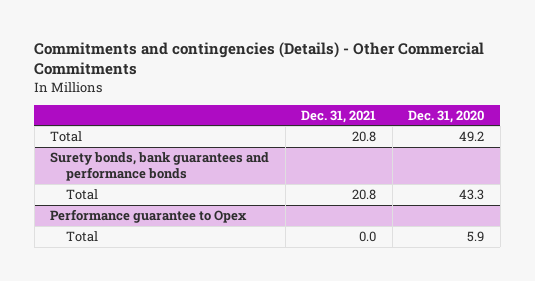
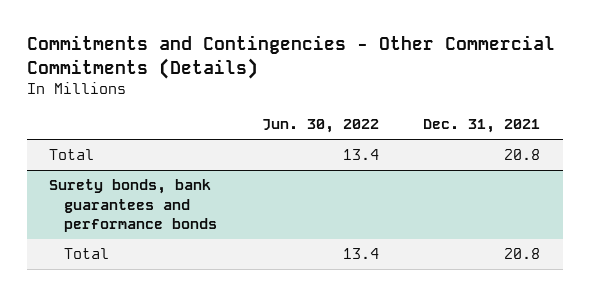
[34,42,485,76] Commitments and contingencies (Details) - Other Commercial Commitments -> [26,35,555,79] Commitments and Contingencies - Other Commercial Commitments (Details)
[408,109,485,123] Dec. 31, 2020 -> none
none -> [261,119,379,134] Jun. 30, 2022
[50,208,248,223] Performance guarantee to Opex -> none
[66,230,99,242] Total -> none

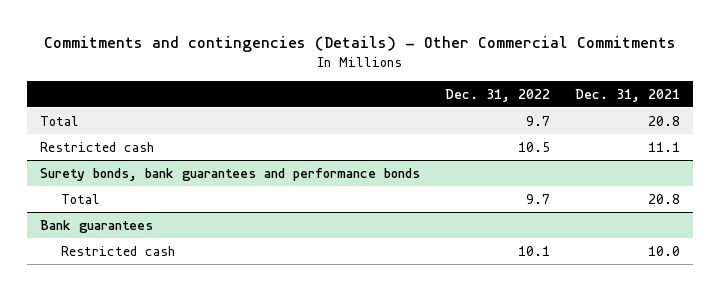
[26,35,555,79] Commitments and Contingencies - Other Commercial Commitments (Details) -> [43,36,676,53] Commitments and contingencies (Details) - Other Commercial Commitments
[261,119,379,134] Jun. 30, 2022 -> none
none -> [444,88,550,102] Dec. 31, 2022
none -> [39,141,154,152] Restricted cash
none -> [39,219,153,233] Bank guarantees
none -> [61,245,176,256] Restricted cash

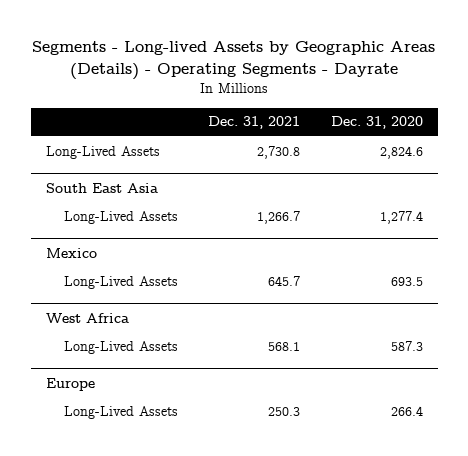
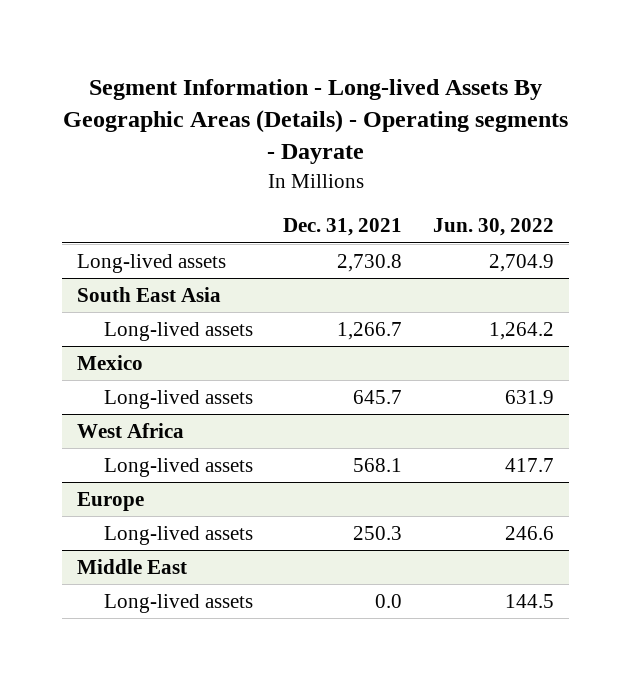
[32,41,436,81] Segments - Long-lived Assets by Geographic Areas (Details) - Operating Segments - Dayrate -> [62,78,568,165] Segment Information - Long-lived Assets By Geographic Areas (Details) - Operating segments - Dayrate
[330,116,423,130] Dec. 31, 2020 -> none
none -> [432,218,554,237] Jun. 30, 2022
[45,145,160,159] Long-Lived Assets -> [77,253,227,273] Long-lived assets
[63,210,178,224] Long-Lived Assets -> [103,321,253,341] Long-lived assets
[63,275,178,289] Long-Lived Assets -> [103,389,253,409] Long-lived assets
[63,340,178,354] Long-Lived Assets -> [103,457,253,477] Long-lived assets
[63,405,178,419] Long-Lived Assets -> [103,525,253,545] Long-lived assets
none -> [77,558,188,574] Middle East
none -> [103,593,253,613] Long-lived assets

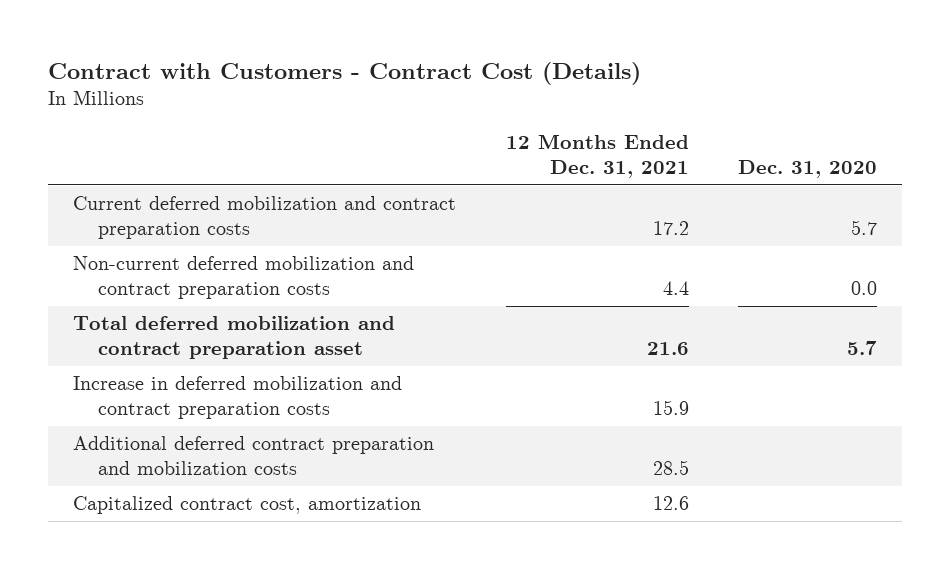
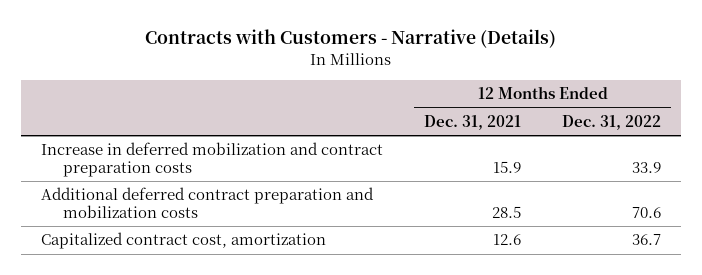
[47,61,641,85] Contract with Customers - Contract Cost (Details) -> [145,29,557,49] Contracts with Customers - Narrative (Details)
[738,159,878,178] Dec. 31, 2020 -> none
none -> [561,114,661,130] Dec. 31, 2022
[72,196,456,239] Current deferred mobilization and contract preparation costs -> none
[72,256,414,299] Non-current deferred mobilization and contract preparation costs -> none
[72,316,395,359] Total deferred mobilization and contract preparation asset -> none

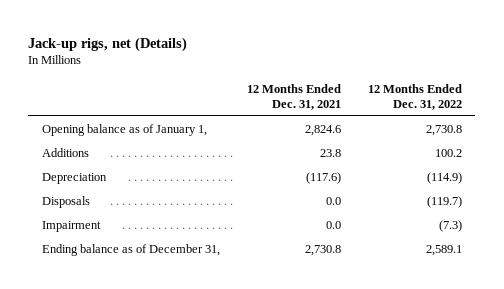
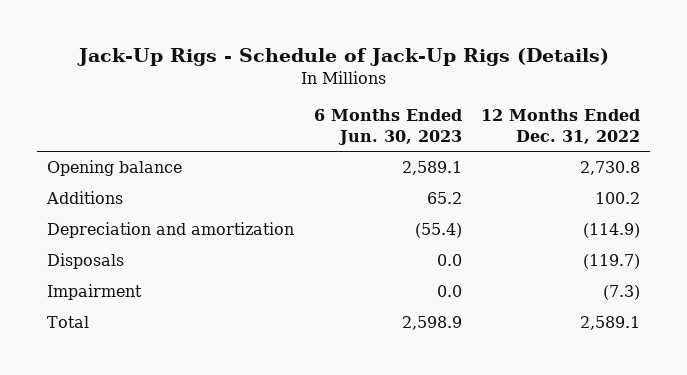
[28,36,188,52] Jack-up rigs, net (Details) -> [76,48,609,67] Jack-Up Rigs - Schedule of Jack-Up Rigs (Details)
[246,83,341,111] 12 Months Ended Dec. 31, 2021 -> none
none -> [313,109,462,145] 6 Months Ended Jun. 30, 2023
[41,124,207,137] Opening balance as of January 1, -> [47,160,183,177] Opening balance
[41,173,107,185] Depreciation -> [47,222,295,239] Depreciation and amortization
[41,244,220,257] Ending balance as of December 31, -> [47,316,90,329] Total

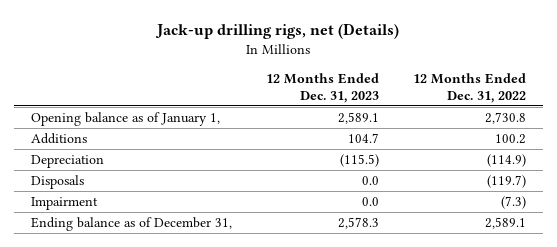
[76,48,609,67] Jack-Up Rigs - Schedule of Jack-Up Rigs (Details) -> [155,23,400,40] Jack-up drilling rigs, net (Details)
[313,109,462,145] 6 Months Ended Jun. 30, 2023 -> none
none -> [265,72,379,103] 12 Months Ended Dec. 31, 2023
[47,160,183,177] Opening balance -> [30,111,220,126] Opening balance as of January 1,
[47,222,295,239] Depreciation and amortization -> [30,154,104,168] Depreciation
[47,316,90,329] Total -> [30,216,232,231] Ending balance as of December 31,

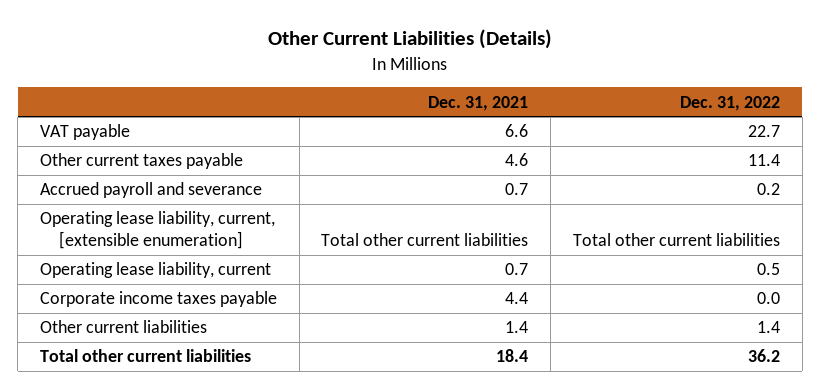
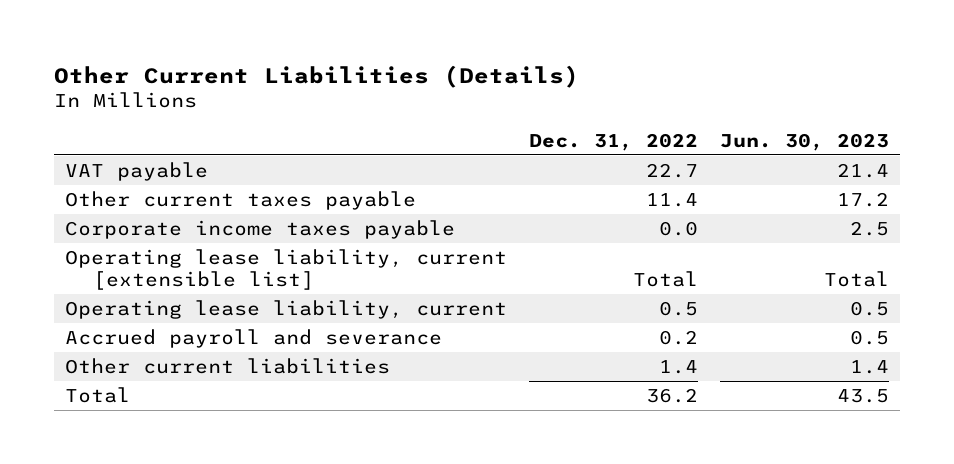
[428,95,529,111] Dec. 31, 2021 -> none
none -> [719,132,889,151] Jun. 30, 2023
[39,211,275,250] Operating lease liability, current, [extensible enumeration] -> none
none -> [64,248,507,291] Operating lease liability, current [extensible list]
[39,262,271,279] Operating lease liability, current -> [64,299,507,319] Operating lease liability, current
[39,182,262,199] Accrued payroll and severance -> [64,328,442,348] Accrued payroll and severance
[39,349,251,363] Total other current liabilities -> [64,386,130,403] Total

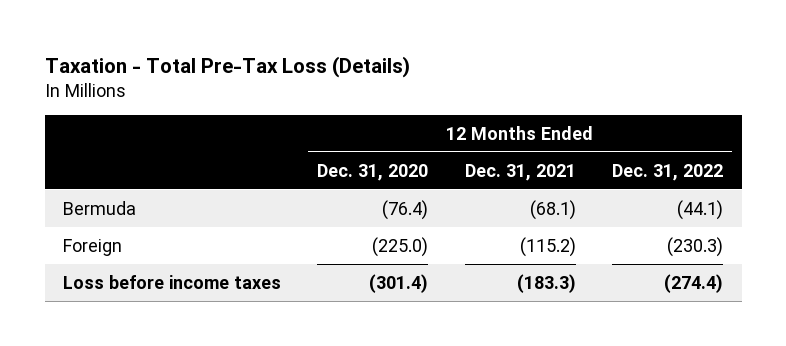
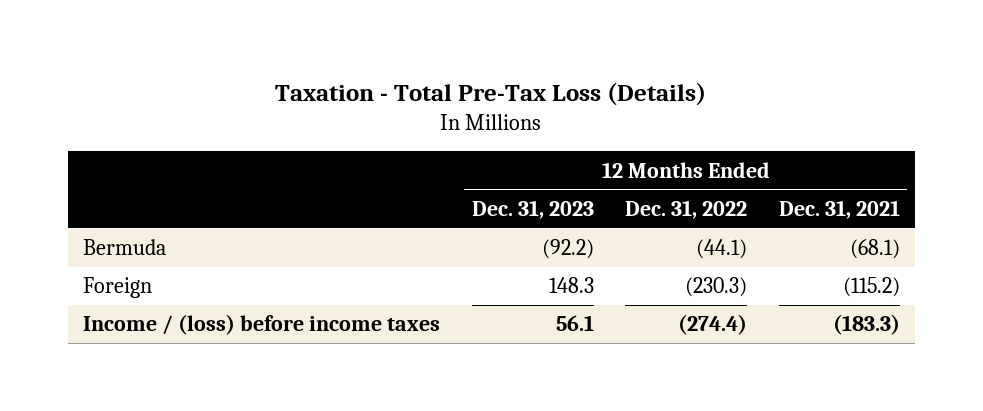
[317,163,429,181] Dec. 31, 2020 -> none
none -> [471,199,594,219] Dec. 31, 2023
[62,274,281,289] Loss before income taxes -> [83,314,441,336] Income / (loss) before income taxes

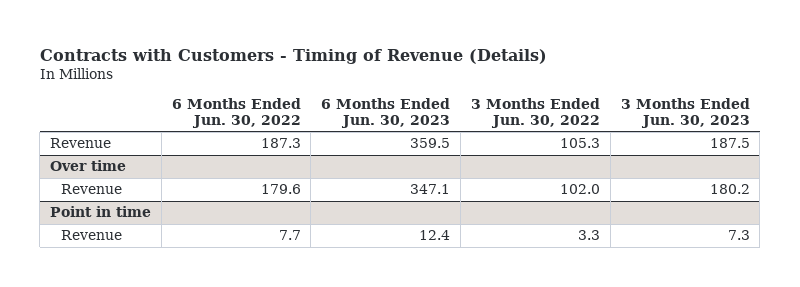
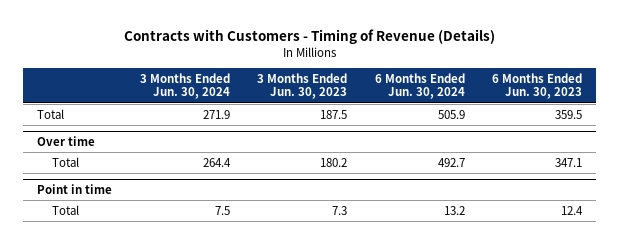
[171,97,301,129] 6 Months Ended Jun. 30, 2022 -> none
[470,97,600,129] 3 Months Ended Jun. 30, 2022 -> none
none -> [139,72,230,100] 3 Months Ended Jun. 30, 2024
none -> [374,72,465,100] 6 Months Ended Jun. 30, 2024
[50,138,112,149] Revenue -> [37,108,65,119] Total
[60,184,122,195] Revenue -> [51,156,79,167] Total
[60,230,122,241] Revenue -> [51,204,79,215] Total

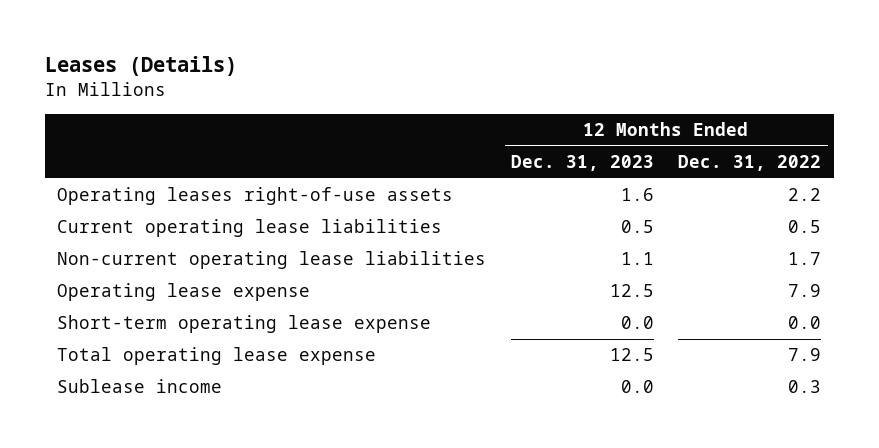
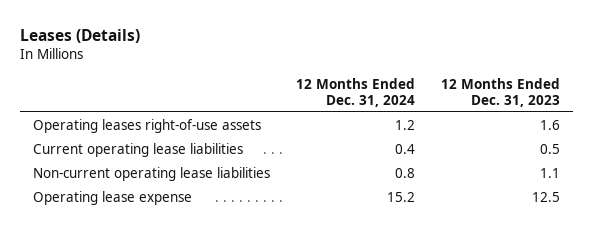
[678,155,822,172] Dec. 31, 2022 -> none
none -> [296,77,416,107] 12 Months Ended Dec. 31, 2024
[57,315,432,334] Short-term operating lease expense -> none
[57,347,377,366] Total operating lease expense -> none
[57,379,223,394] Sublease income -> none

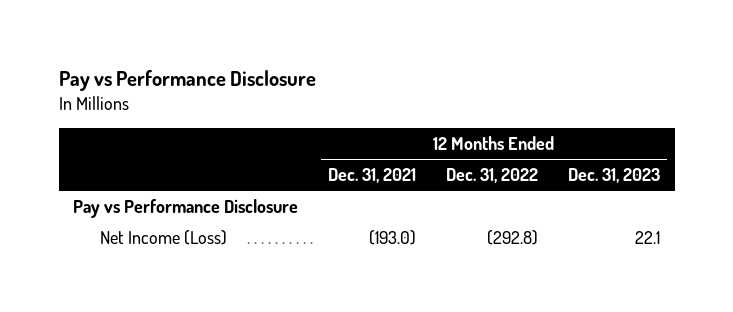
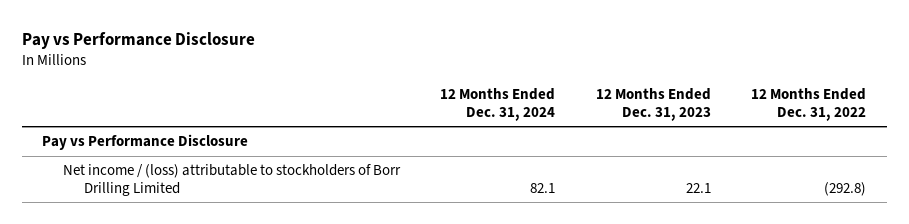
[328,168,417,184] Dec. 31, 2021 -> none
none -> [440,88,556,121] 12 Months Ended Dec. 31, 2024
[99,229,227,245] Net Income (Loss) -> [63,164,402,196] Net income / (loss) attributable to stockholders of Borr Drilling Limited

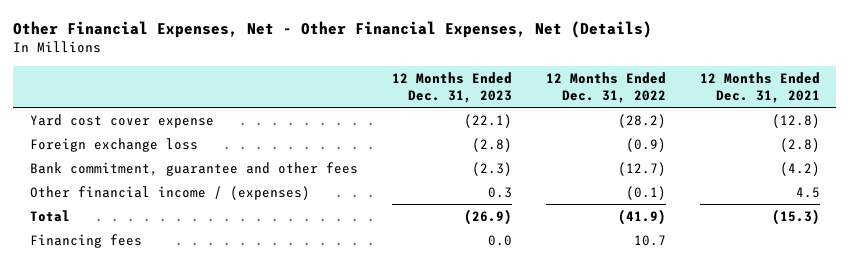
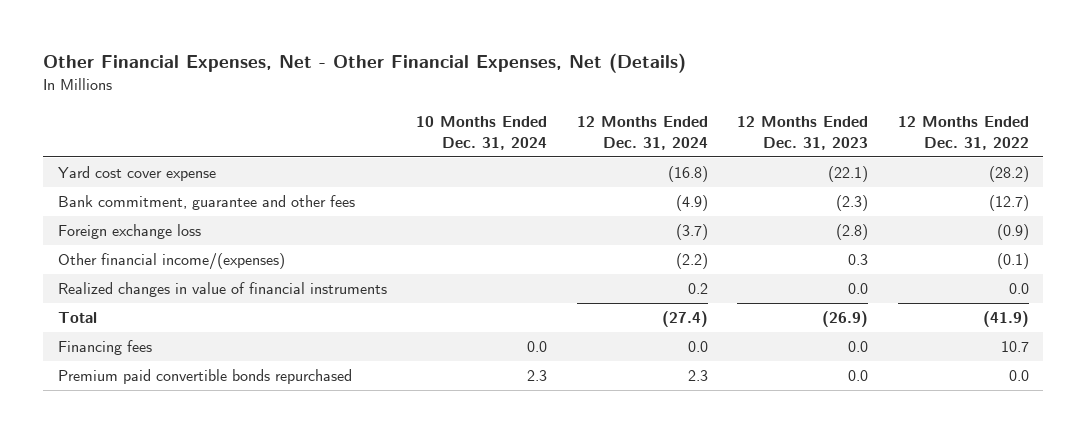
[699,71,820,104] 12 Months Ended Dec. 31, 2021 -> none
none -> [416,115,548,150] 10 Months Ended Dec. 31, 2024
none -> [576,115,708,150] 12 Months Ended Dec. 31, 2024
[29,137,198,152] Foreign exchange loss -> [57,224,201,240] Foreign exchange loss
[29,185,310,200] Other financial income / (expenses) -> [57,253,285,271] Other financial income/(expenses)
none -> [57,282,387,298] Realized changes in value of financial instruments
none -> [57,369,352,385] Premium paid convertible bonds repurchased

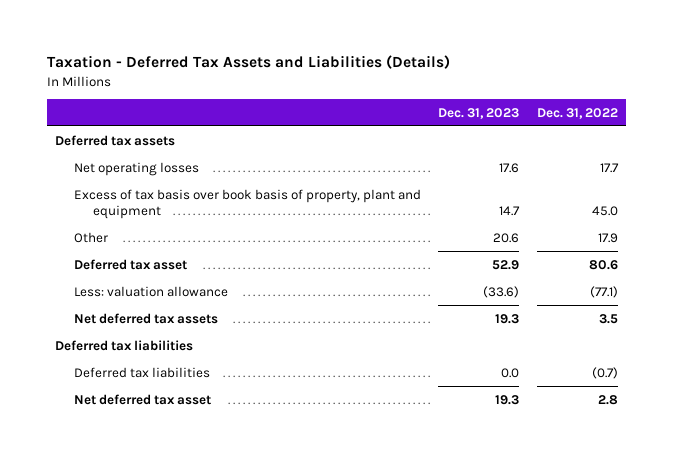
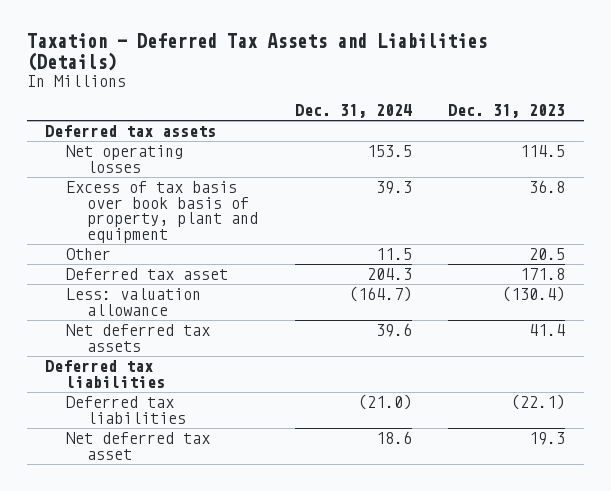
[536,107,618,119] Dec. 31, 2022 -> none
none -> [294,104,412,119] Dec. 31, 2024
[499,162,520,173] 17.6 -> [520,145,566,158] 114.5
[499,206,521,217] 14.7 -> [529,180,566,194] 36.8
[493,232,520,243] 20.6 -> [529,248,566,261] 20.5
[492,259,520,270] 52.9 -> [520,268,566,281] 171.8
[483,285,520,298] (33.6) -> [502,286,566,303] (130.4)
[495,313,520,324] 19.3 -> [529,324,566,337] 41.4
[501,367,520,378] 0.0 -> [511,394,566,411] (22.1)

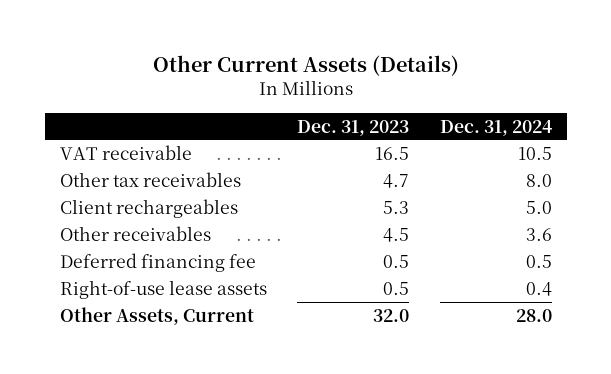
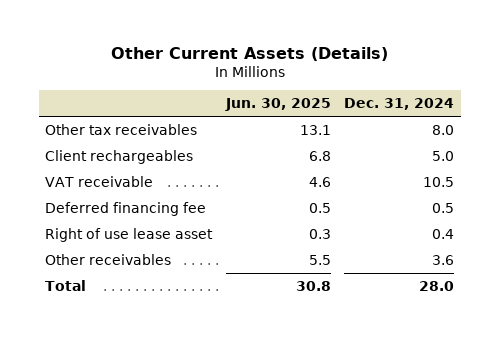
[297,119,410,136] Dec. 31, 2023 -> none
none -> [224,98,331,112] Jun. 30, 2025
[59,144,192,160] VAT receivable -> [45,175,154,187] VAT receivable
[59,279,267,299] Right-of-use lease assets -> [45,227,214,242] Right of use lease asset
[59,225,211,241] Other receivables -> [45,253,172,265] Other receivables
[59,306,254,325] Other Assets, Current -> [45,279,87,291] Total

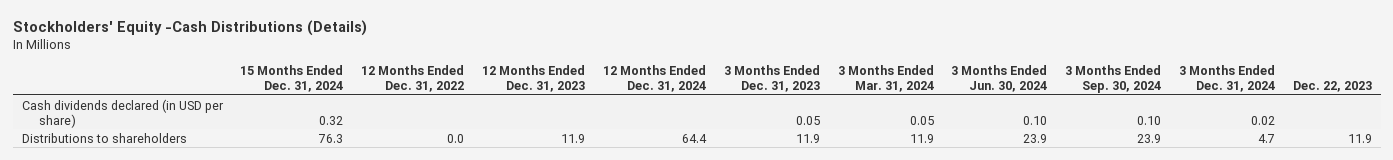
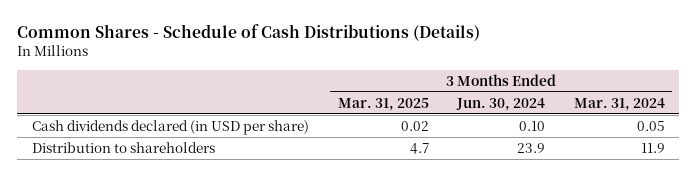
[12,19,367,36] Stockholders' Equity -Cash Distributions (Details) -> [17,24,481,42] Common Shares - Schedule of Cash Distributions (Details)
[240,64,344,92] 15 Months Ended Dec. 31, 2024 -> none
[361,64,465,92] 12 Months Ended Dec. 31, 2022 -> none
[482,64,586,92] 12 Months Ended Dec. 31, 2023 -> none
[602,64,706,92] 12 Months Ended Dec. 31, 2024 -> none
[723,64,820,92] 3 Months Ended Dec. 31, 2023 -> none
[1065,64,1162,93] 3 Months Ended Sep. 30, 2024 -> none
[1178,64,1275,92] 3 Months Ended Dec. 31, 2024 -> none
[1292,80,1372,92] Dec. 22, 2023 -> none
none -> [337,97,429,111] Mar. 31, 2025
[21,132,187,143] Distributions to shareholders -> [31,141,215,153] Distribution to shareholders

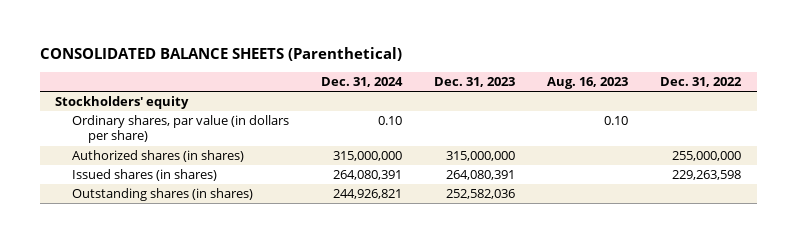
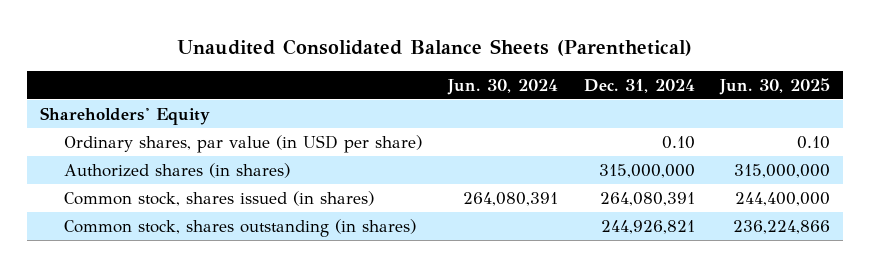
[39,47,402,62] CONSOLIDATED BALANCE SHEETS (Parenthetical) -> [177,39,693,57] Unaudited Consolidated Balance Sheets (Parenthetical)
[433,77,515,88] Dec. 31, 2023 -> none
[546,77,628,90] Aug. 16, 2023 -> none
[659,77,742,88] Dec. 31, 2022 -> none
none -> [446,79,558,96] Jun. 30, 2024
none -> [719,78,831,96] Jun. 30, 2025
[55,96,190,110] Stockholders' equity -> [40,106,211,125] Shareholders' Equity
[71,115,289,144] Ordinary shares, par value (in dollars per share) -> [64,134,423,153] Ordinary shares, par value (in USD per share)
[71,169,217,182] Issued shares (in shares) -> [64,190,375,206] Common stock, shares issued (in shares)
[71,188,253,202] Outstanding shares (in shares) -> [64,218,417,237] Common stock, shares outstanding (in shares)

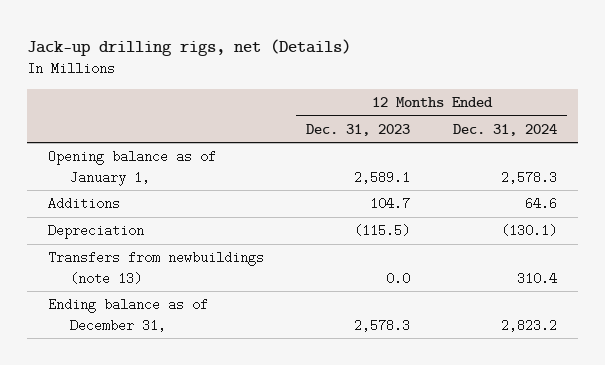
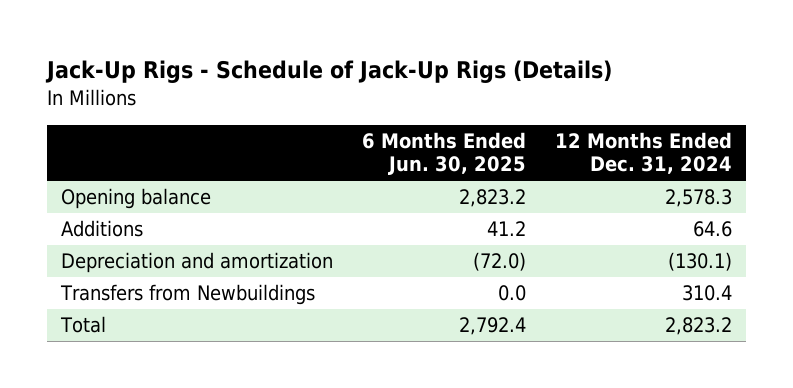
[27,38,352,56] Jack-up drilling rigs, net (Details) -> [45,60,613,84] Jack-Up Rigs - Schedule of Jack-Up Rigs (Details)
[306,123,411,136] Dec. 31, 2023 -> none
none -> [362,132,527,176] 6 Months Ended Jun. 30, 2025
[48,150,217,186] Opening balance as of January 1, -> [61,188,212,210] Opening balance
[48,224,145,240] Depreciation -> [61,252,334,274] Depreciation and amortization
[48,251,265,285] Transfers from newbuildings (note 13) -> [60,284,316,306] Transfers from Newbuildings
[48,298,209,332] Ending balance as of December 31, -> [60,316,107,334] Total

